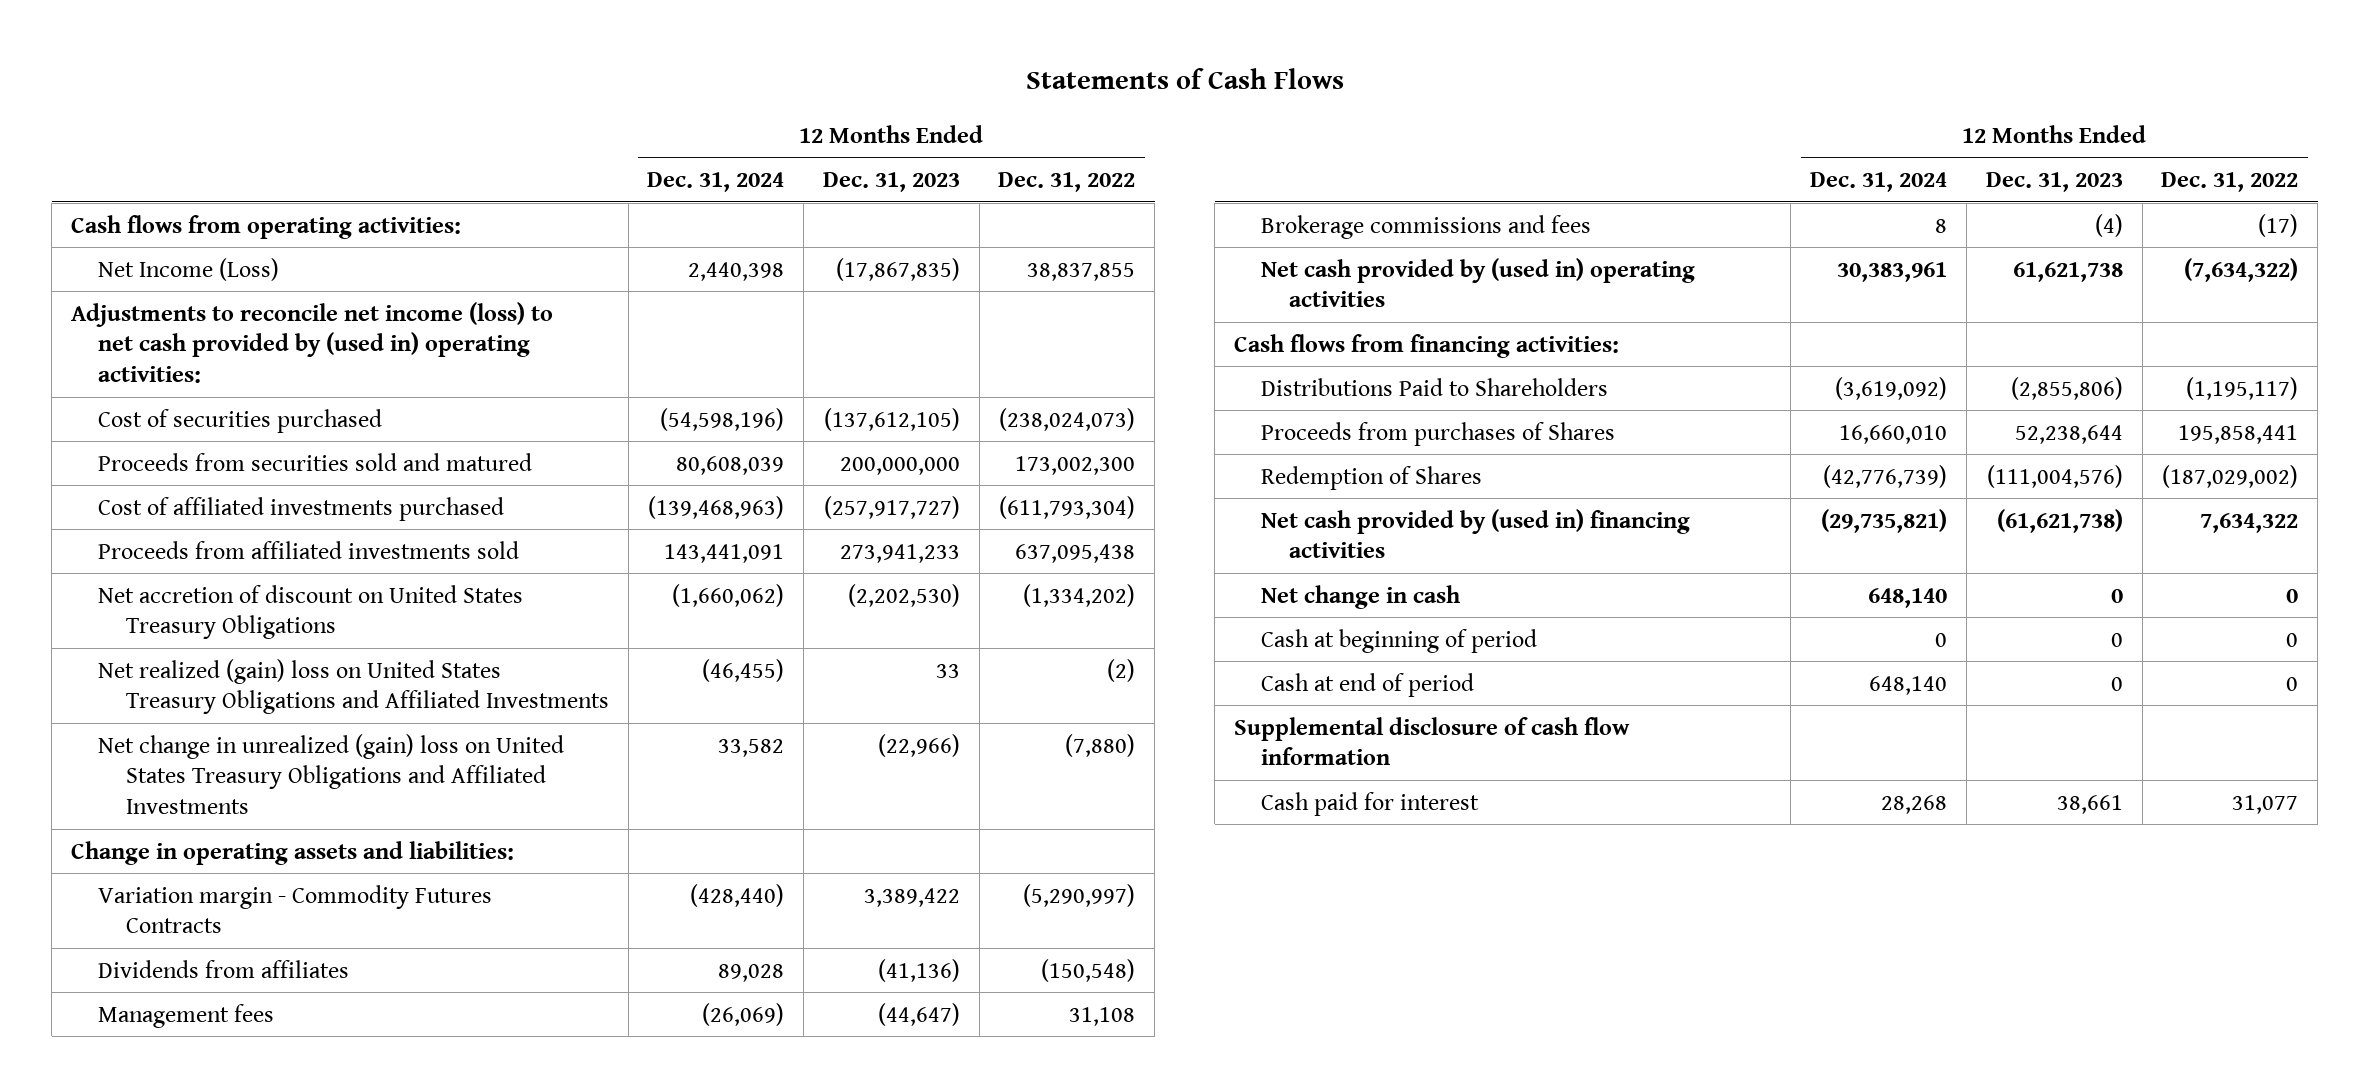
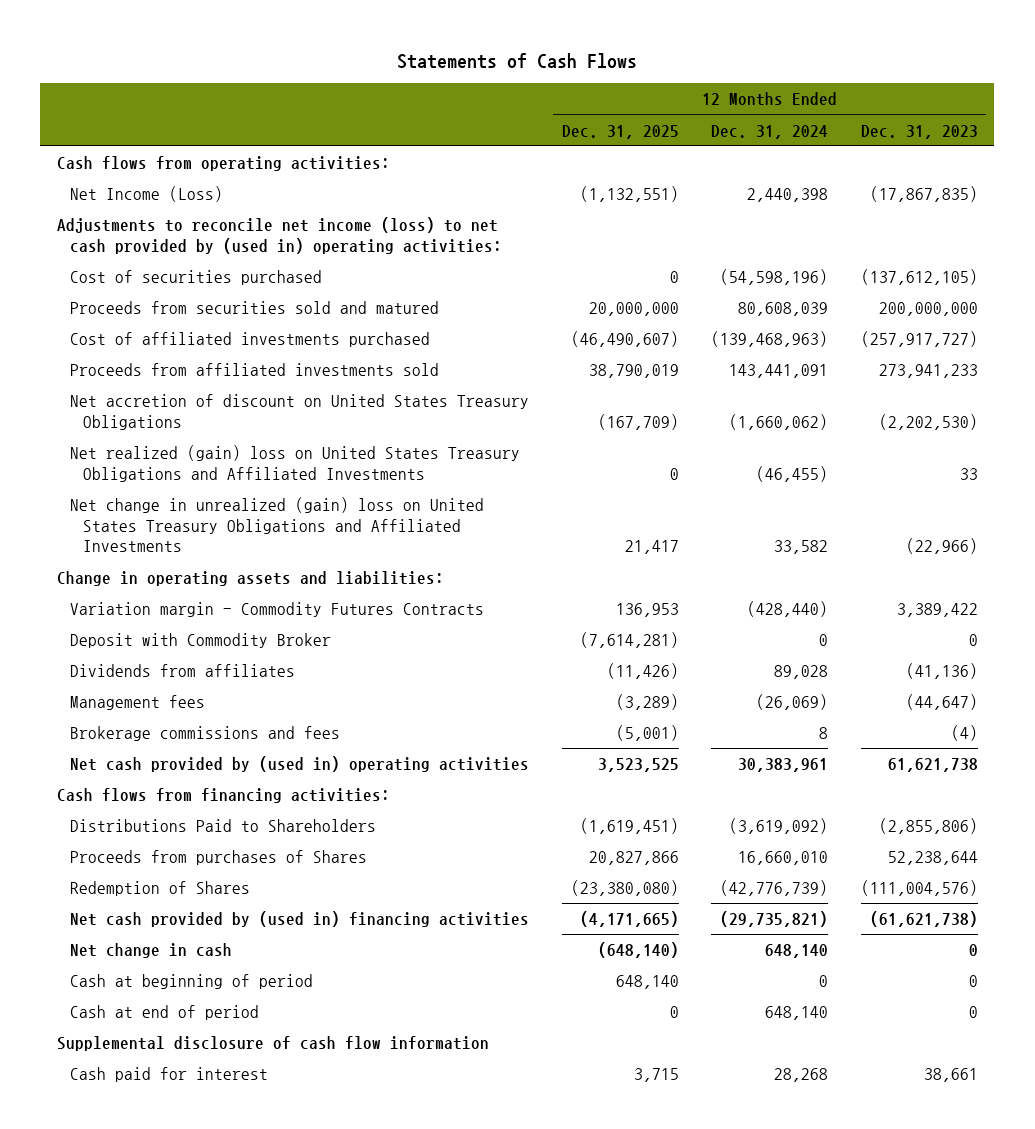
[998,172,1136,193] Dec. 31, 2022 -> none
none -> [561,124,679,139] Dec. 31, 2025
none -> [69,633,331,649] Deposit with Commodity Broker

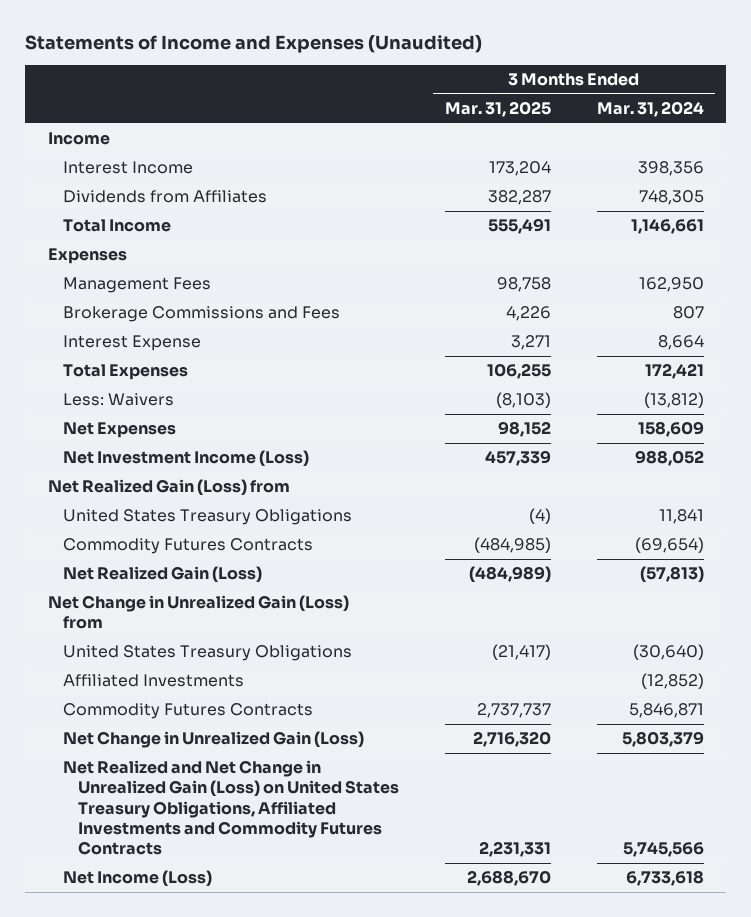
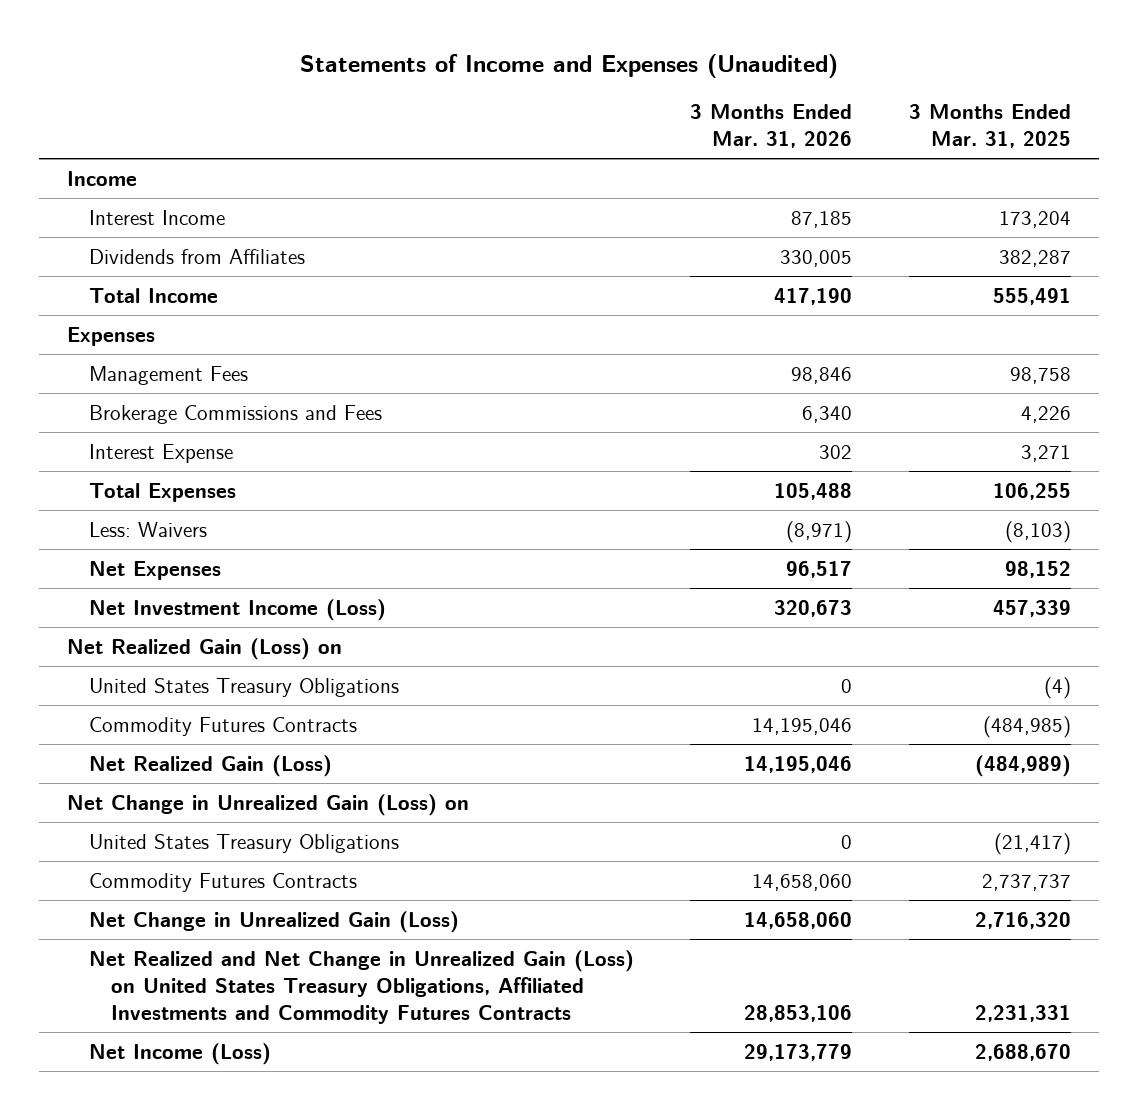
[596,101,704,118] Mar. 31, 2024 -> none
none -> [690,104,853,149] 3 Months Ended Mar. 31, 2026
[47,479,290,496] Net Realized Gain (Loss) from -> [67,637,343,660] Net Realized Gain (Loss) on
[47,595,349,630] Net Change in Unrealized Gain (Loss) from -> [67,793,470,816] Net Change in Unrealized Gain (Loss) on
[62,674,244,688] Affiliated Investments -> none

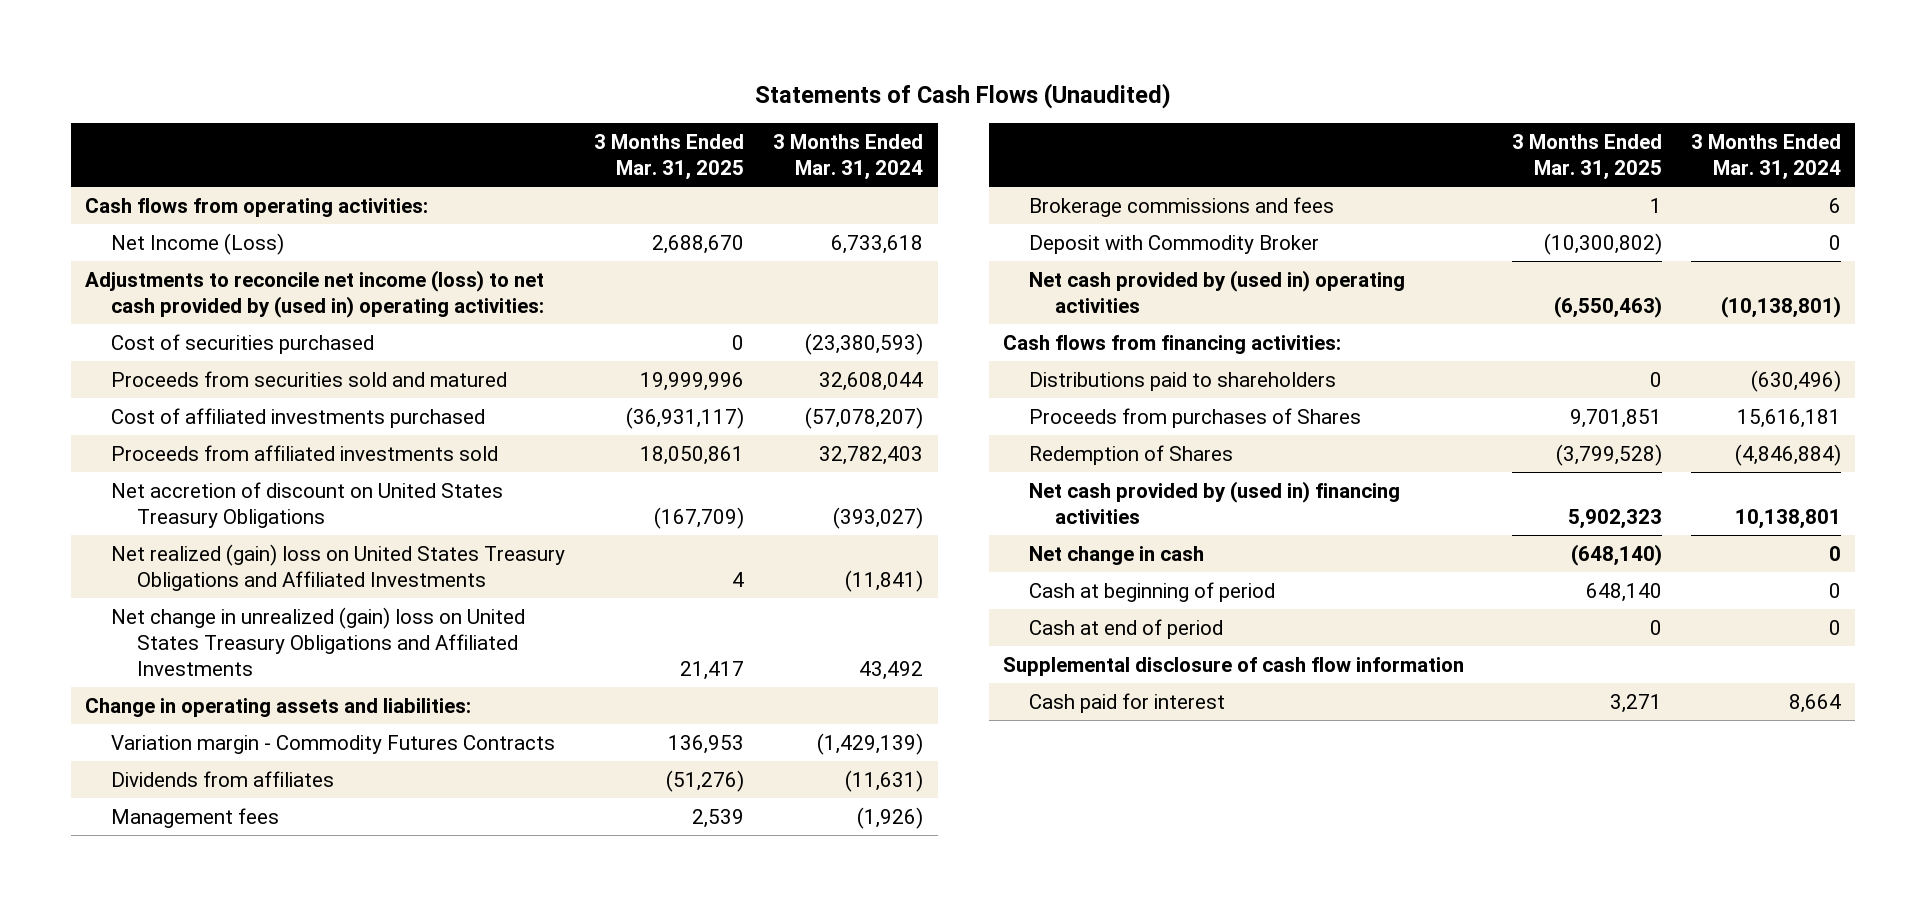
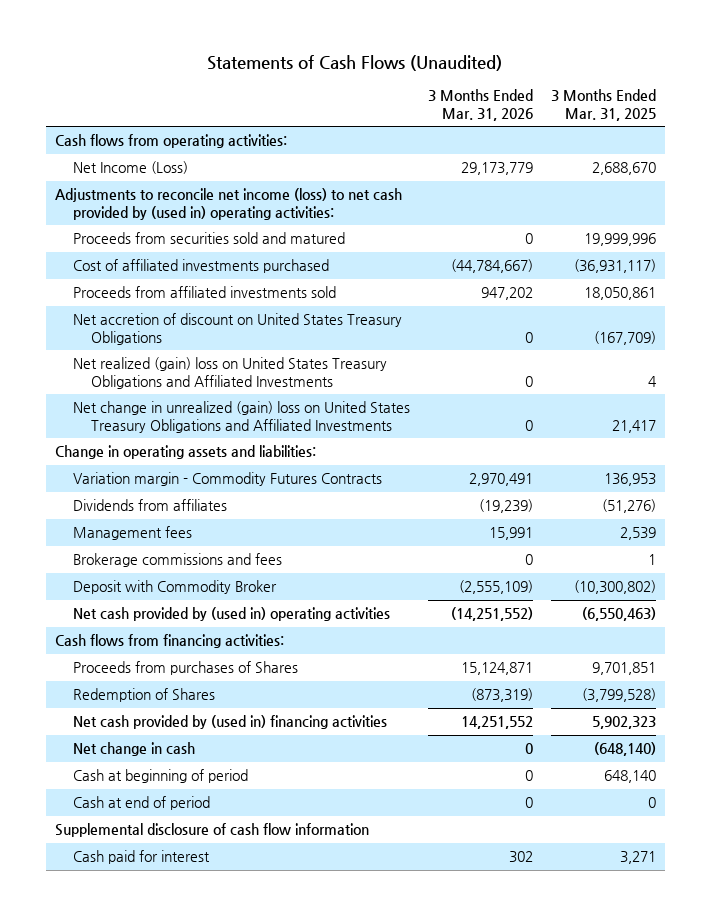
[773,133,924,180] 3 Months Ended Mar. 31, 2024 -> none
none -> [428,89,534,121] 3 Months Ended Mar. 31, 2026
[111,333,375,354] Cost of securities purchased -> none
[1029,371,1337,391] Distributions paid to shareholders -> none

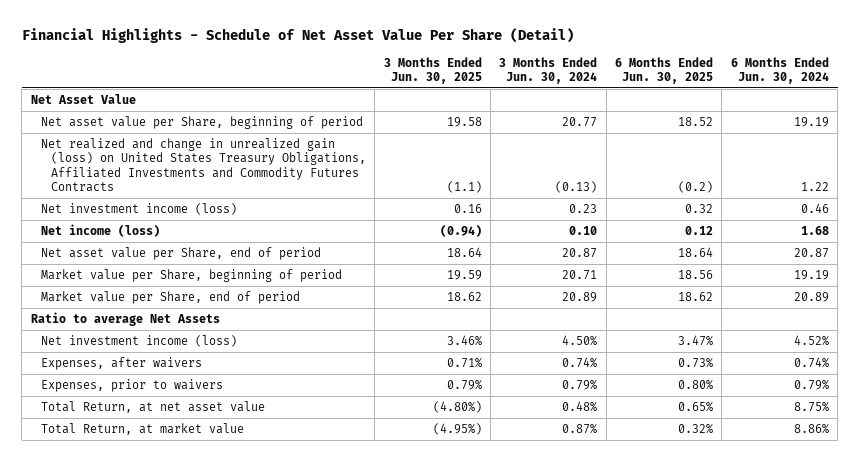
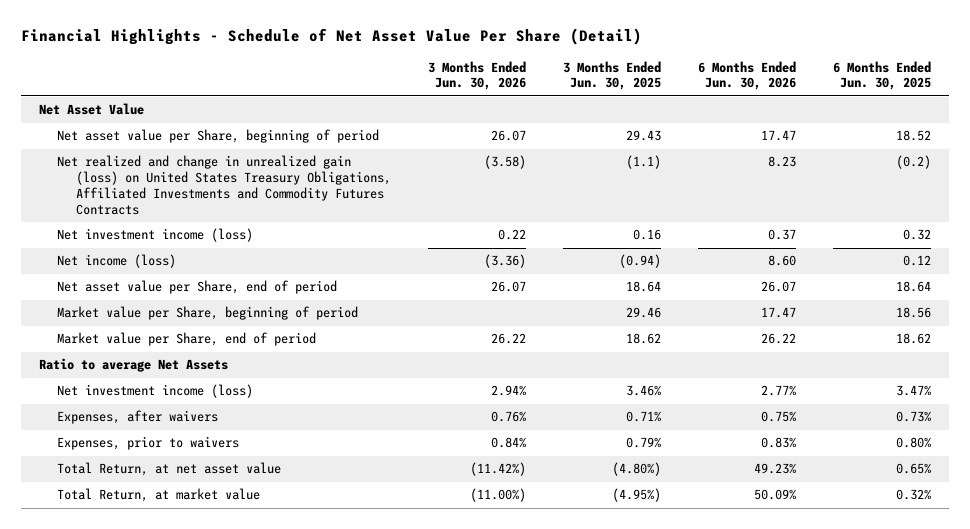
[499,56,598,84] 3 Months Ended Jun. 30, 2024 -> none
[730,56,829,84] 6 Months Ended Jun. 30, 2024 -> none
none -> [427,60,526,91] 3 Months Ended Jun. 30, 2026
none -> [697,60,796,91] 6 Months Ended Jun. 30, 2026
[446,117,482,128] 19.58 -> [625,130,661,142] 29.43
[446,270,482,281] 19.59 -> [625,307,661,319] 29.46

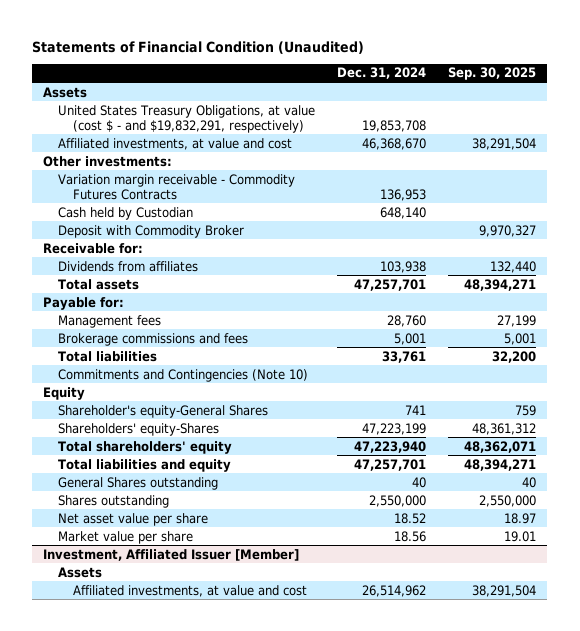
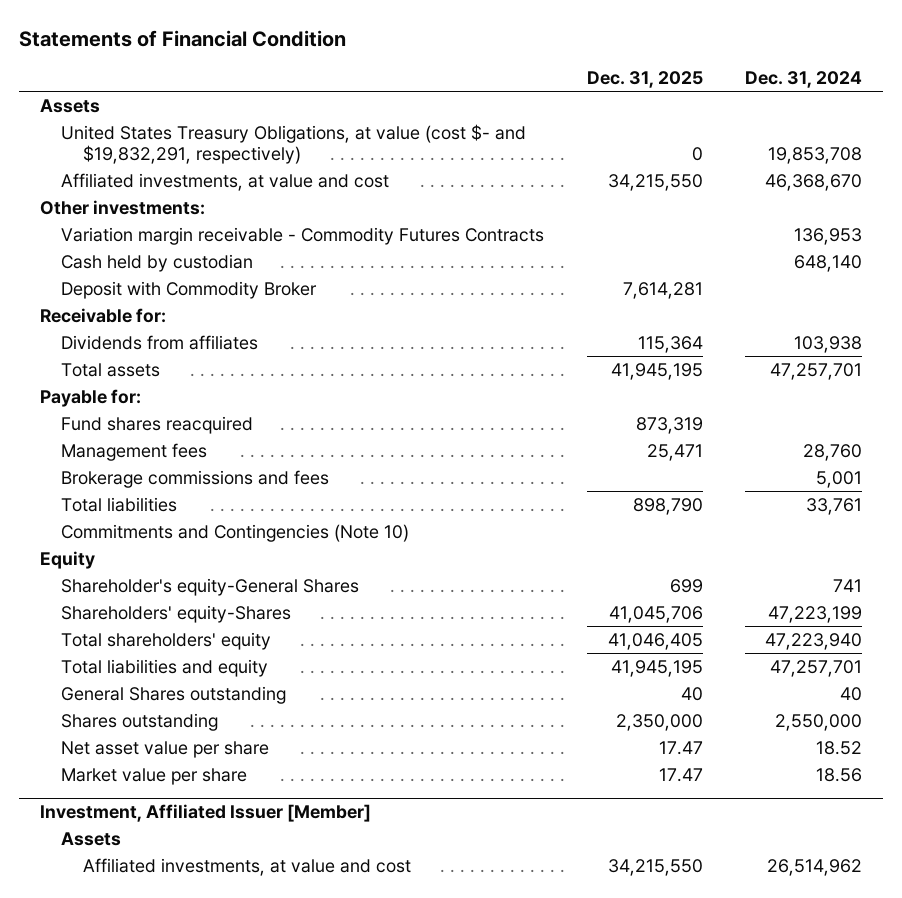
[32,40,365,54] Statements of Financial Condition (Unaudited) -> [18,30,346,48] Statements of Financial Condition
[448,67,537,81] Sep. 30, 2025 -> none
none -> [586,70,703,88] Dec. 31, 2025
[58,104,316,133] United States Treasury Obligations, at value (cost $ - and $19,832,291, respectively) -> [61,123,527,164] United States Treasury Obligations, at value (cost $- and $19,832,291, respectively)
[58,206,194,220] Cash held by Custodian -> [61,253,254,272] Cash held by custodian
none -> [61,415,254,434] Fund shares reacquired

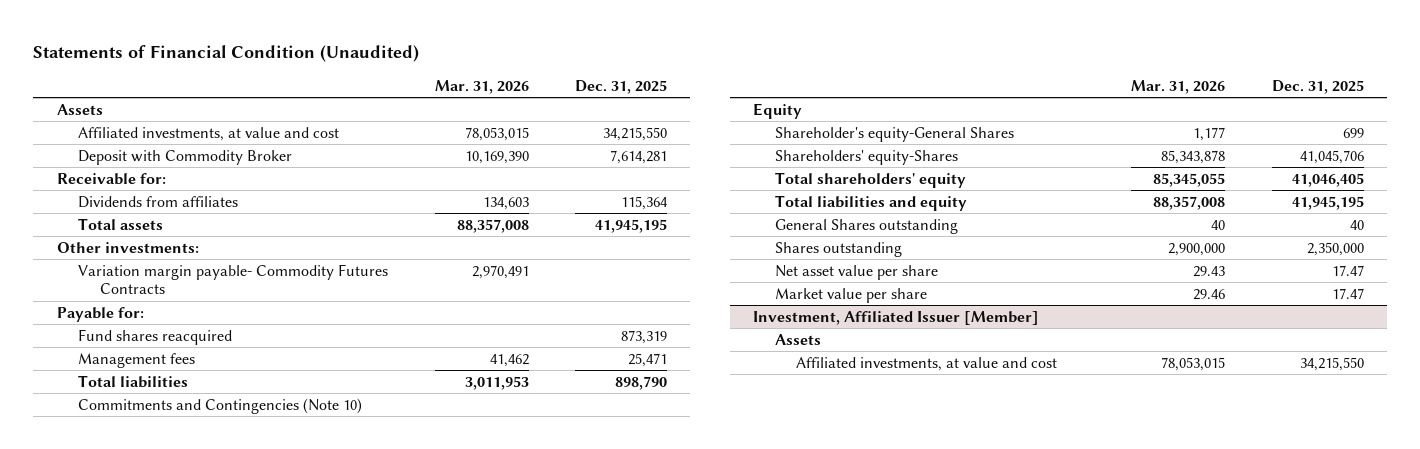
[18,30,346,48] Statements of Financial Condition -> [33,44,420,62] Statements of Financial Condition (Unaudited)
[744,70,862,88] Dec. 31, 2024 -> none
none -> [434,79,529,94] Mar. 31, 2026
[61,123,527,164] United States Treasury Obligations, at value (cost $- and $19,832,291, respectively) -> none
[61,226,545,245] Variation margin receivable - Commodity Futures Contracts -> none
[61,253,254,272] Cash held by custodian -> none
[39,199,205,215] Other investments: -> [56,241,199,253] Other investments:
none -> [78,263,389,295] Variation margin payable- Commodity Futures Contracts
[61,469,330,488] Brokerage commissions and fees -> none

